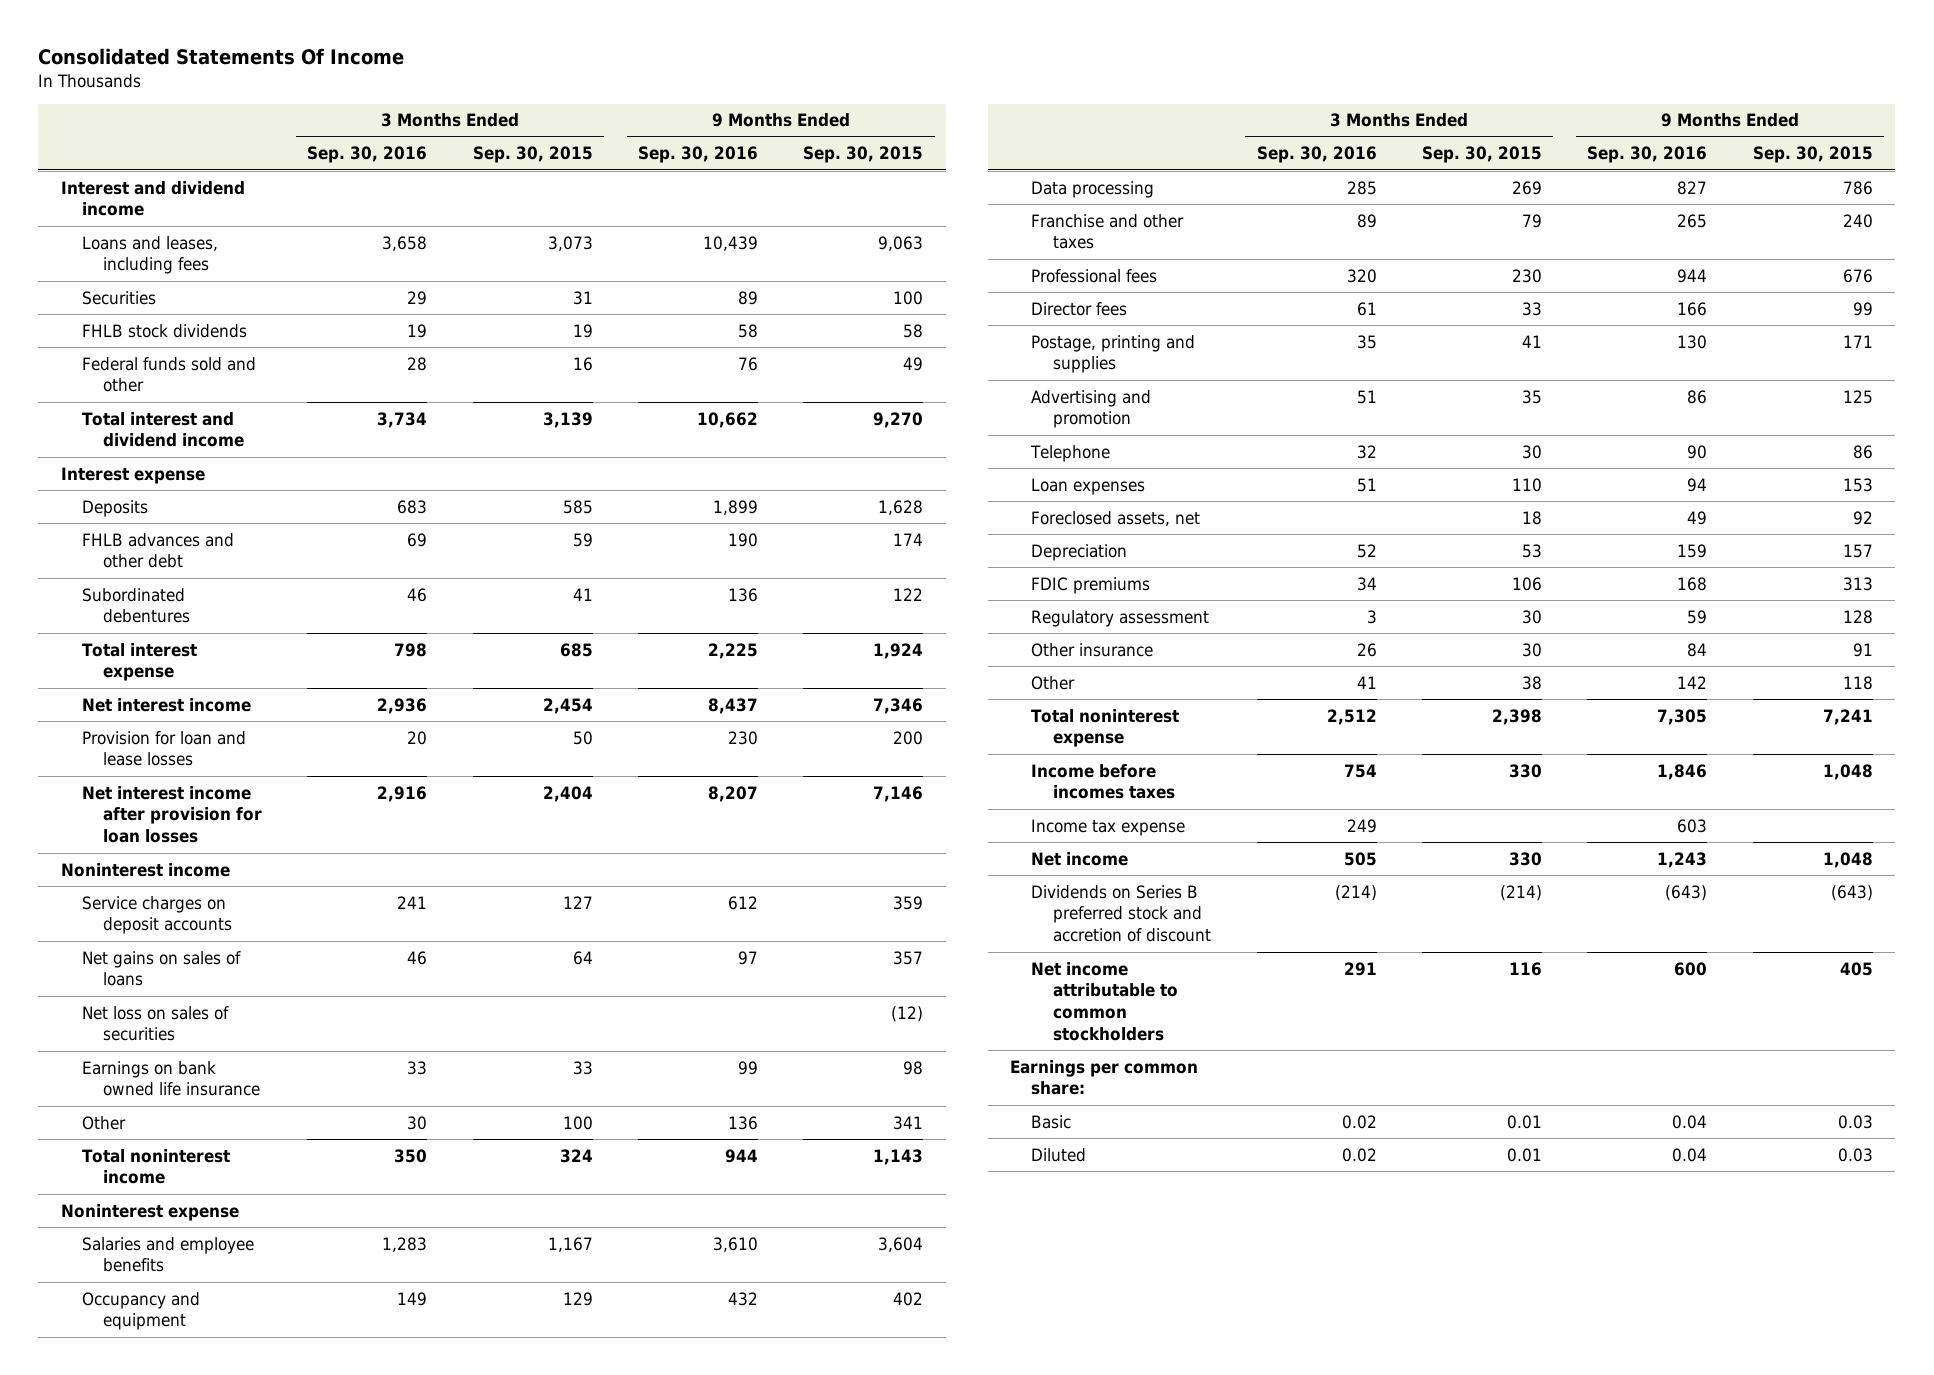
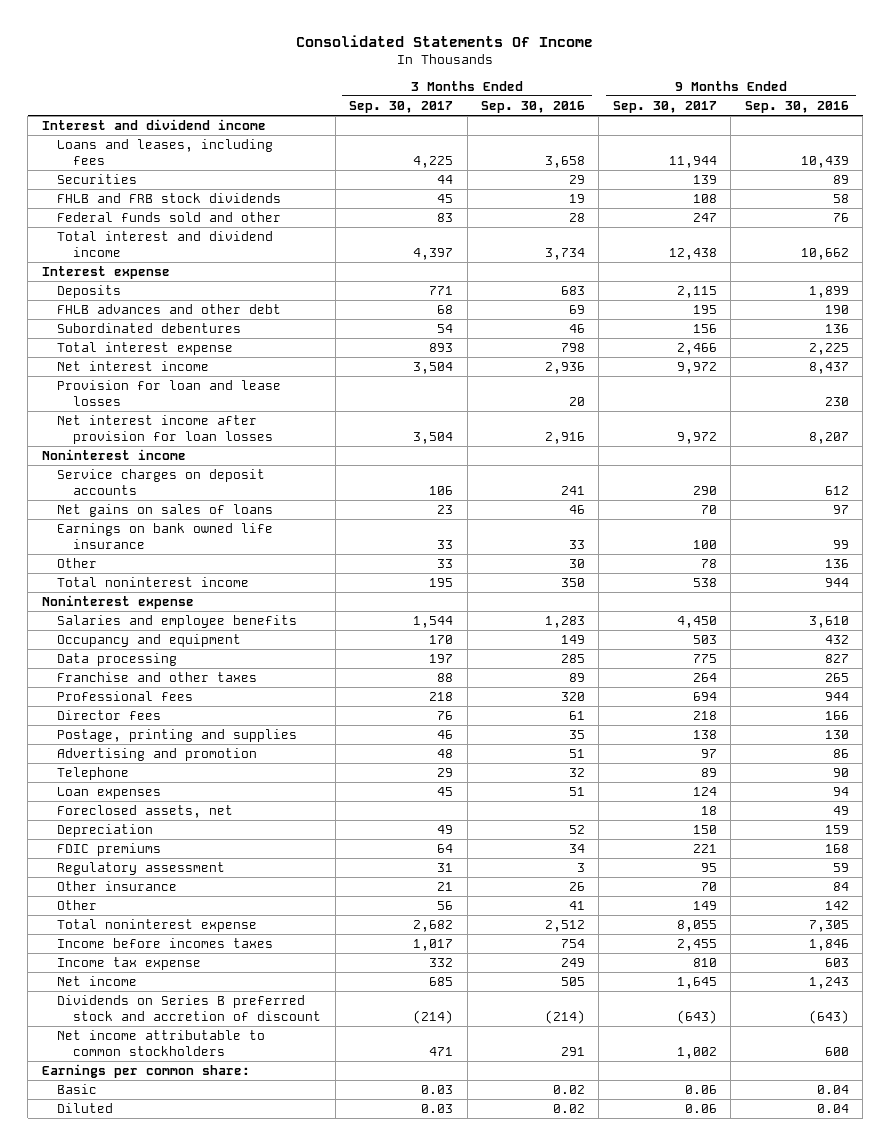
[472,146,593,164] Sep. 30, 2015 -> none
[803,146,924,164] Sep. 30, 2015 -> none
none -> [349,100,454,113] Sep. 30, 2017
none -> [612,100,717,113] Sep. 30, 2017
[82,323,248,338] FHLB stock dividends -> [57,193,282,204] FHLB and FRB stock dividends
[82,1005,230,1042] Net loss on sales of securities -> none

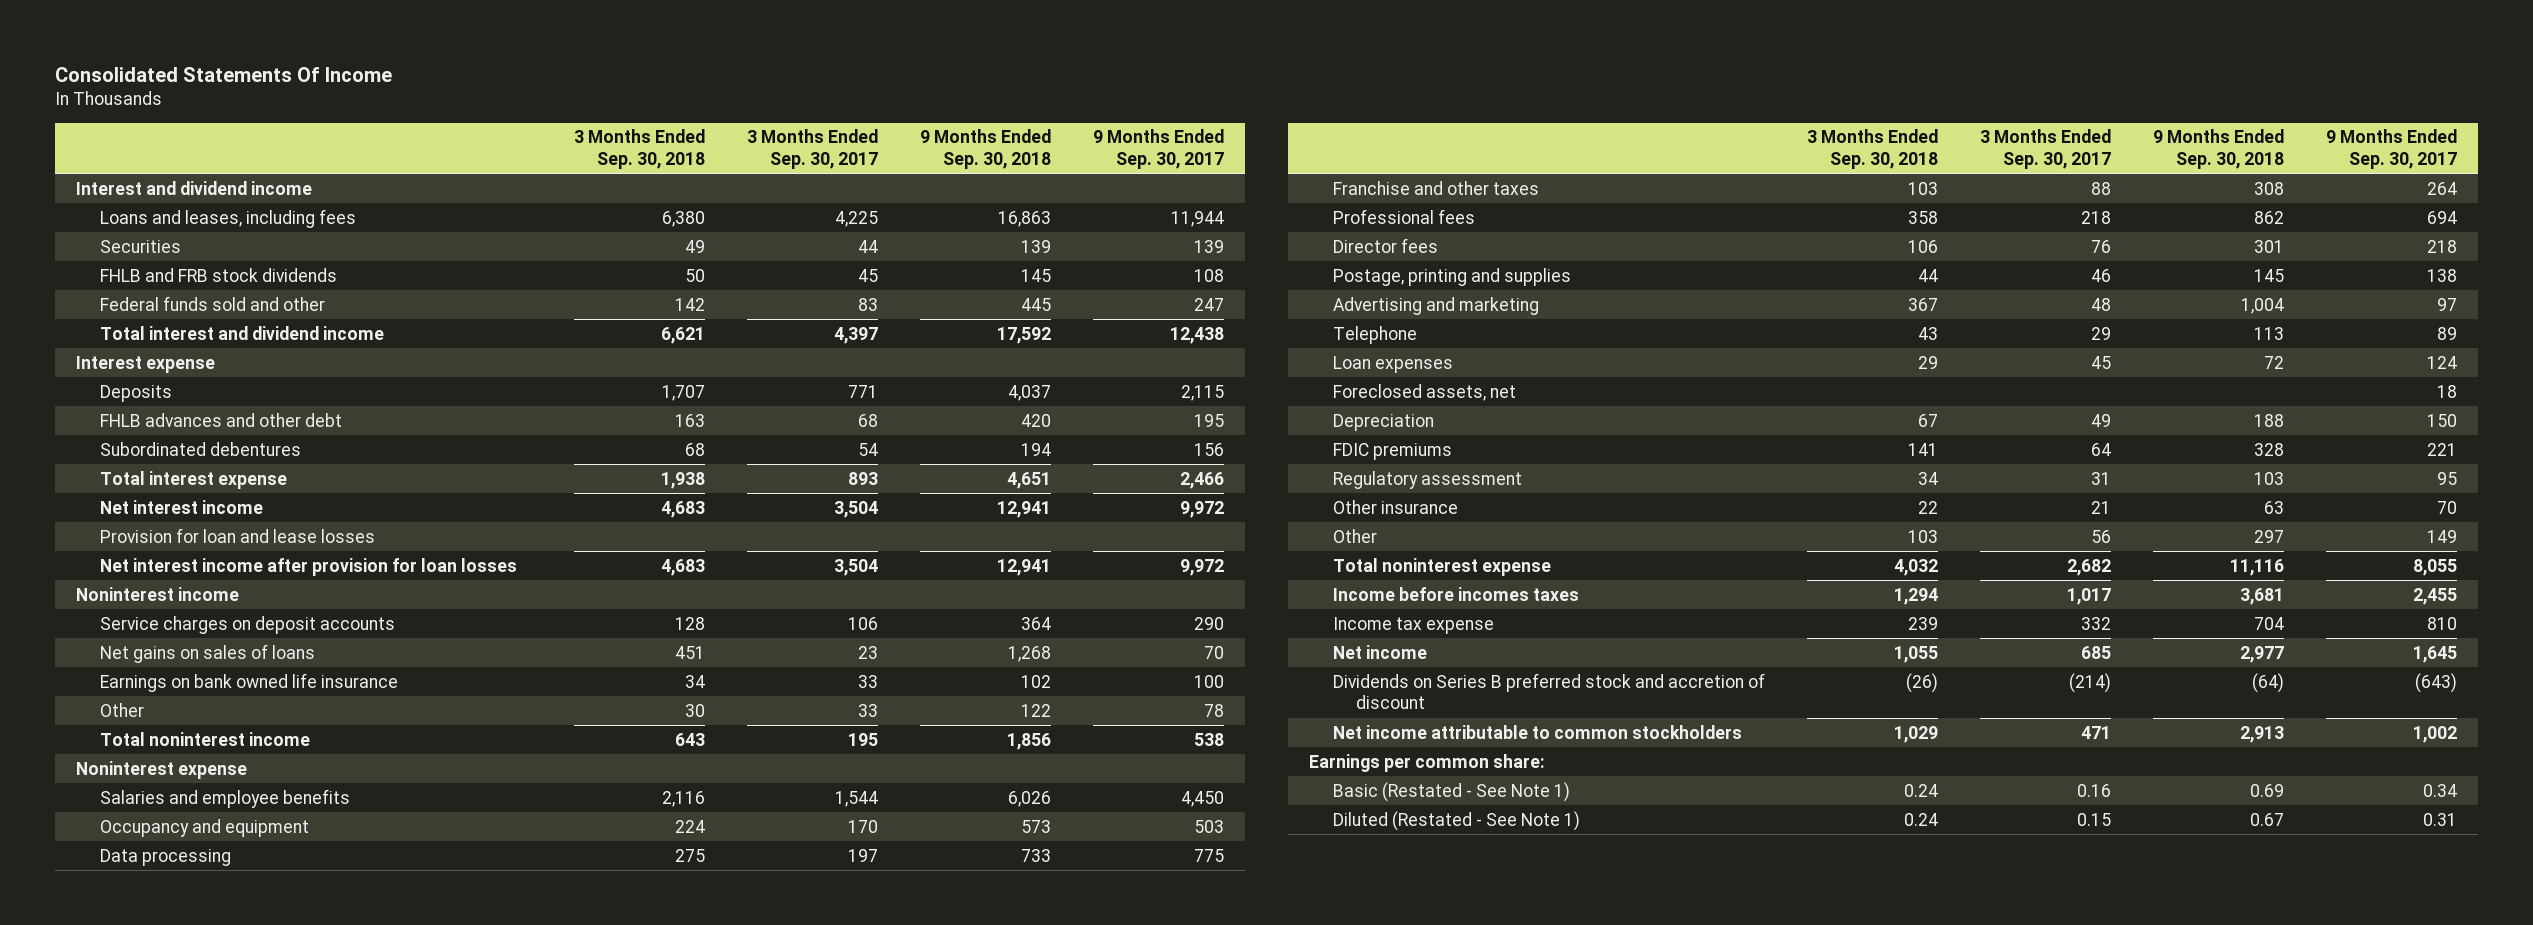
[480,100,585,113] Sep. 30, 2016 -> none
[744,100,849,113] Sep. 30, 2016 -> none
none -> [573,129,705,169] 3 Months Ended Sep. 30, 2018
none -> [919,129,1051,169] 9 Months Ended Sep. 30, 2018
[57,748,258,762] Advertising and promotion -> [1332,296,1539,315] Advertising and marketing
[57,1084,98,1095] Basic -> [1332,781,1570,802] Basic (Restated - See Note 1)
[421,1085,454,1095] 0.03 -> [2076,783,2111,797] 0.16
[684,1085,717,1095] 0.06 -> [2422,783,2457,797] 0.34
[57,1103,114,1114] Diluted -> [1332,810,1580,831] Diluted (Restated - See Note 1)
[421,1104,454,1114] 0.03 -> [2076,812,2111,826] 0.15
[684,1104,717,1114] 0.06 -> [2422,812,2457,826] 0.31

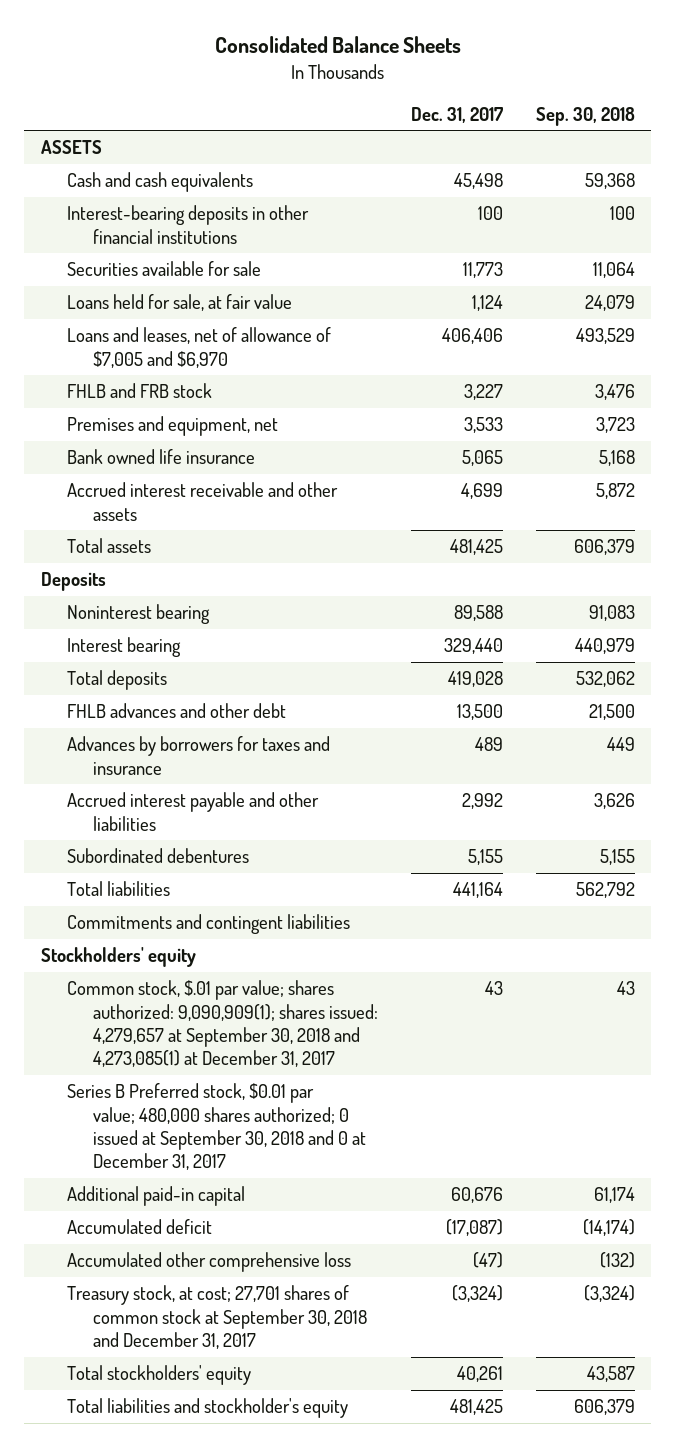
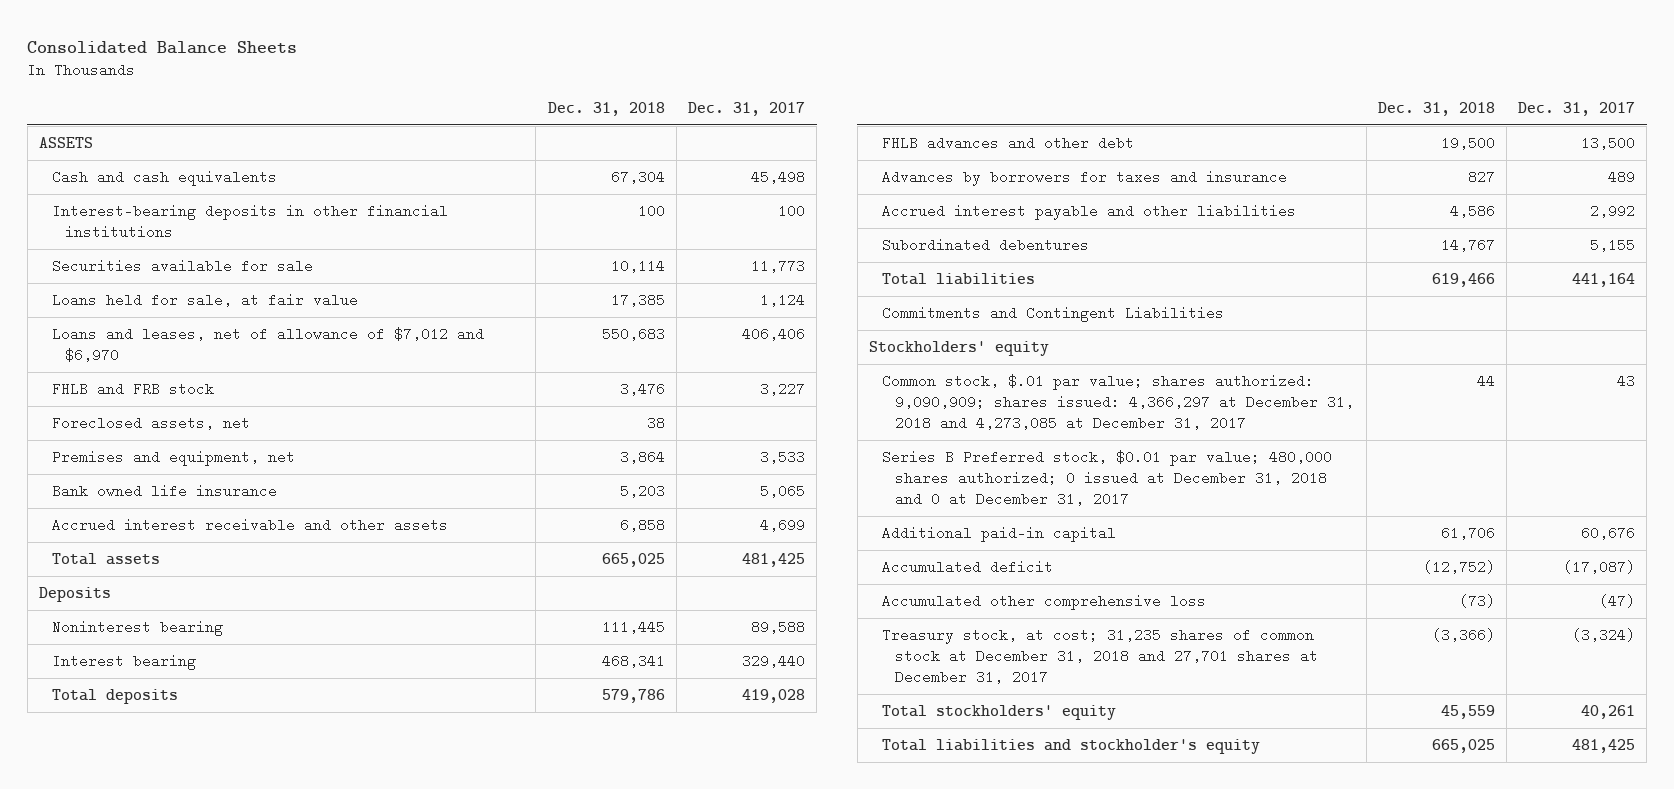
[536,106,636,126] Sep. 30, 2018 -> none
none -> [547,101,665,116] Dec. 31, 2018
[67,327,332,368] Loans and leases, net of allowance of $7,005 and $6,970 -> [52,326,485,362] Loans and leases, net of allowance of $7,012 and $6,970
none -> [52,415,251,430] Foreclosed assets, net
[67,914,351,935] Commitments and contingent liabilities -> [882,305,1225,322] Commitments and Contingent Liabilities
[67,980,379,1068] Common stock, $.01 par value; shares authorized: 9,090,909(1); shares issued: 4,279,657 at September 30, 2018 and 4,273,085(1) at December 31, 2017 -> [882,373,1355,430] Common stock, $.01 par value; shares authorized: 9,090,909; shares issued: 4,366,297 at December 31, 2018 and 4,273,085 at December 31, 2017
[67,1083,367,1171] Series B Preferred stock, $0.01 par value; 480,000 shares authorized; 0 issued at September 30, 2018 and 0 at December 31, 2017 -> [882,449,1333,506] Series B Preferred stock, $0.01 par value; 480,000 shares authorized; 0 issued at December 31, 2018 and 0 at December 31, 2017
[67,1285,368,1349] Treasury stock, at cost; 27,701 shares of common stock at September 30, 2018 and December 31, 2017 -> [882,627,1319,684] Treasury stock, at cost; 31,235 shares of common stock at December 31, 2018 and 27,701 shares at December 31, 2017

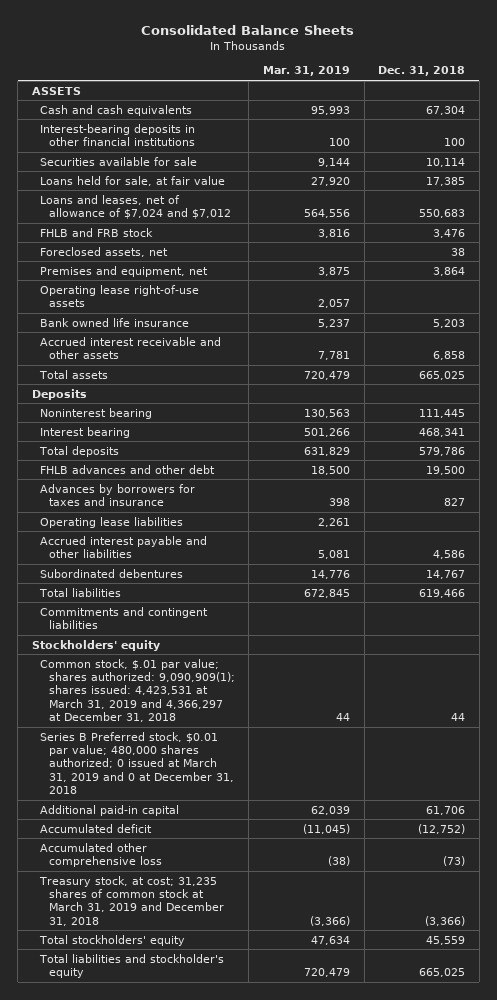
[687,101,805,116] Dec. 31, 2017 -> none
none -> [262,66,350,77] Mar. 31, 2019
[52,326,485,362] Loans and leases, net of allowance of $7,012 and $6,970 -> [40,194,231,220] Loans and leases, net of allowance of $7,024 and $7,012
none -> [40,284,200,308] Operating lease right-of-use assets
none -> [40,516,184,528] Operating lease liabilities
[882,305,1225,322] Commitments and Contingent Liabilities -> [40,606,209,630] Commitments and contingent liabilities
[882,373,1355,430] Common stock, $.01 par value; shares authorized: 9,090,909; shares issued: 4,366,297 at December 31, 2018 and 4,273,085 at December 31, 2017 -> [40,658,235,723] Common stock, $.01 par value; shares authorized: 9,090,909(1); shares issued: 4,423,531 at March 31, 2019 and 4,366,297 at December 31, 2018
[882,449,1333,506] Series B Preferred stock, $0.01 par value; 480,000 shares authorized; 0 issued at December 31, 2018 and 0 at December 31, 2017 -> [40,731,234,795] Series B Preferred stock, $0.01 par value; 480,000 shares authorized; 0 issued at March 31, 2019 and 0 at December 31, 2018
[882,627,1319,684] Treasury stock, at cost; 31,235 shares of common stock at December 31, 2018 and 27,701 shares at December 31, 2017 -> [39,875,224,926] Treasury stock, at cost; 31,235 shares of common stock at March 31, 2019 and December 31, 2018

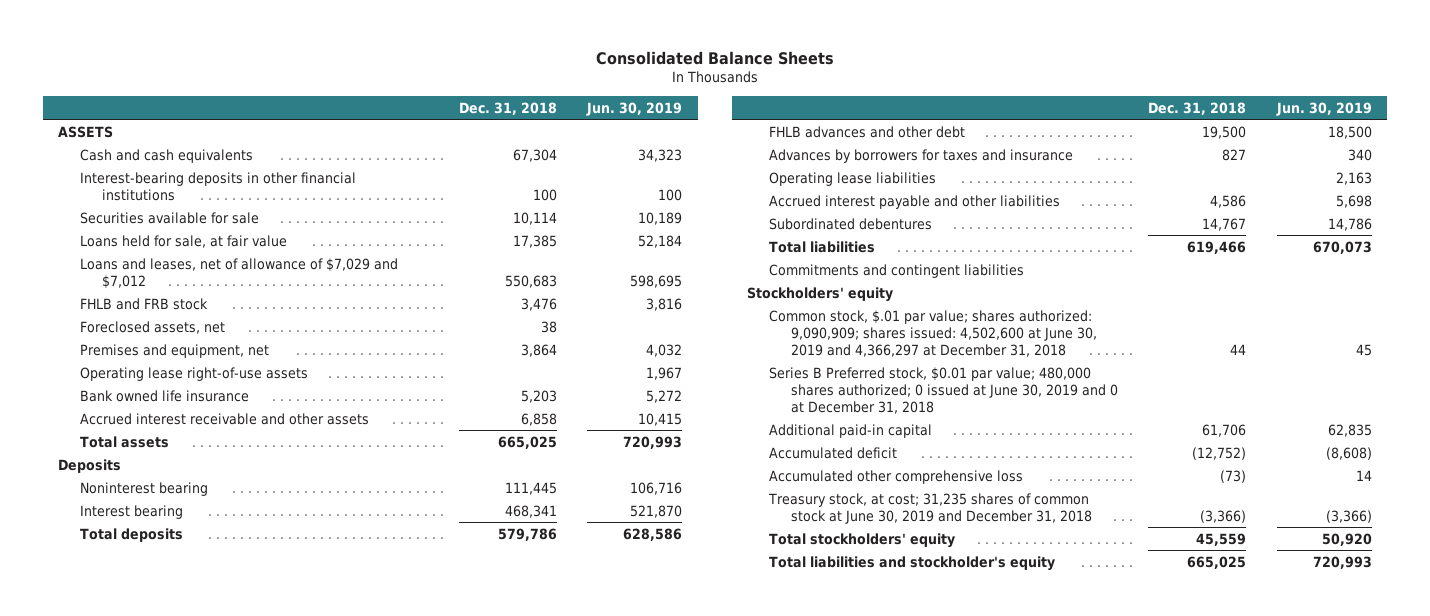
[262,66,350,77] Mar. 31, 2019 -> none
none -> [586,101,683,116] Jun. 30, 2019
[40,194,231,220] Loans and leases, net of allowance of $7,024 and $7,012 -> [79,257,398,289] Loans and leases, net of allowance of $7,029 and $7,012
[40,658,235,723] Common stock, $.01 par value; shares authorized: 9,090,909(1); shares issued: 4,423,531 at March 31, 2019 and 4,366,297 at December 31, 2018 -> [769,309,1098,357] Common stock, $.01 par value; shares authorized: 9,090,909; shares issued: 4,502,600 at June 30, 2019 and 4,366,297 at December 31, 2018
[40,731,234,795] Series B Preferred stock, $0.01 par value; 480,000 shares authorized; 0 issued at March 31, 2019 and 0 at December 31, 2018 -> [769,366,1119,414] Series B Preferred stock, $0.01 par value; 480,000 shares authorized; 0 issued at June 30, 2019 and 0 at December 31, 2018
[39,875,224,926] Treasury stock, at cost; 31,235 shares of common stock at March 31, 2019 and December 31, 2018 -> [768,492,1093,524] Treasury stock, at cost; 31,235 shares of common stock at June 30, 2019 and December 31, 2018

